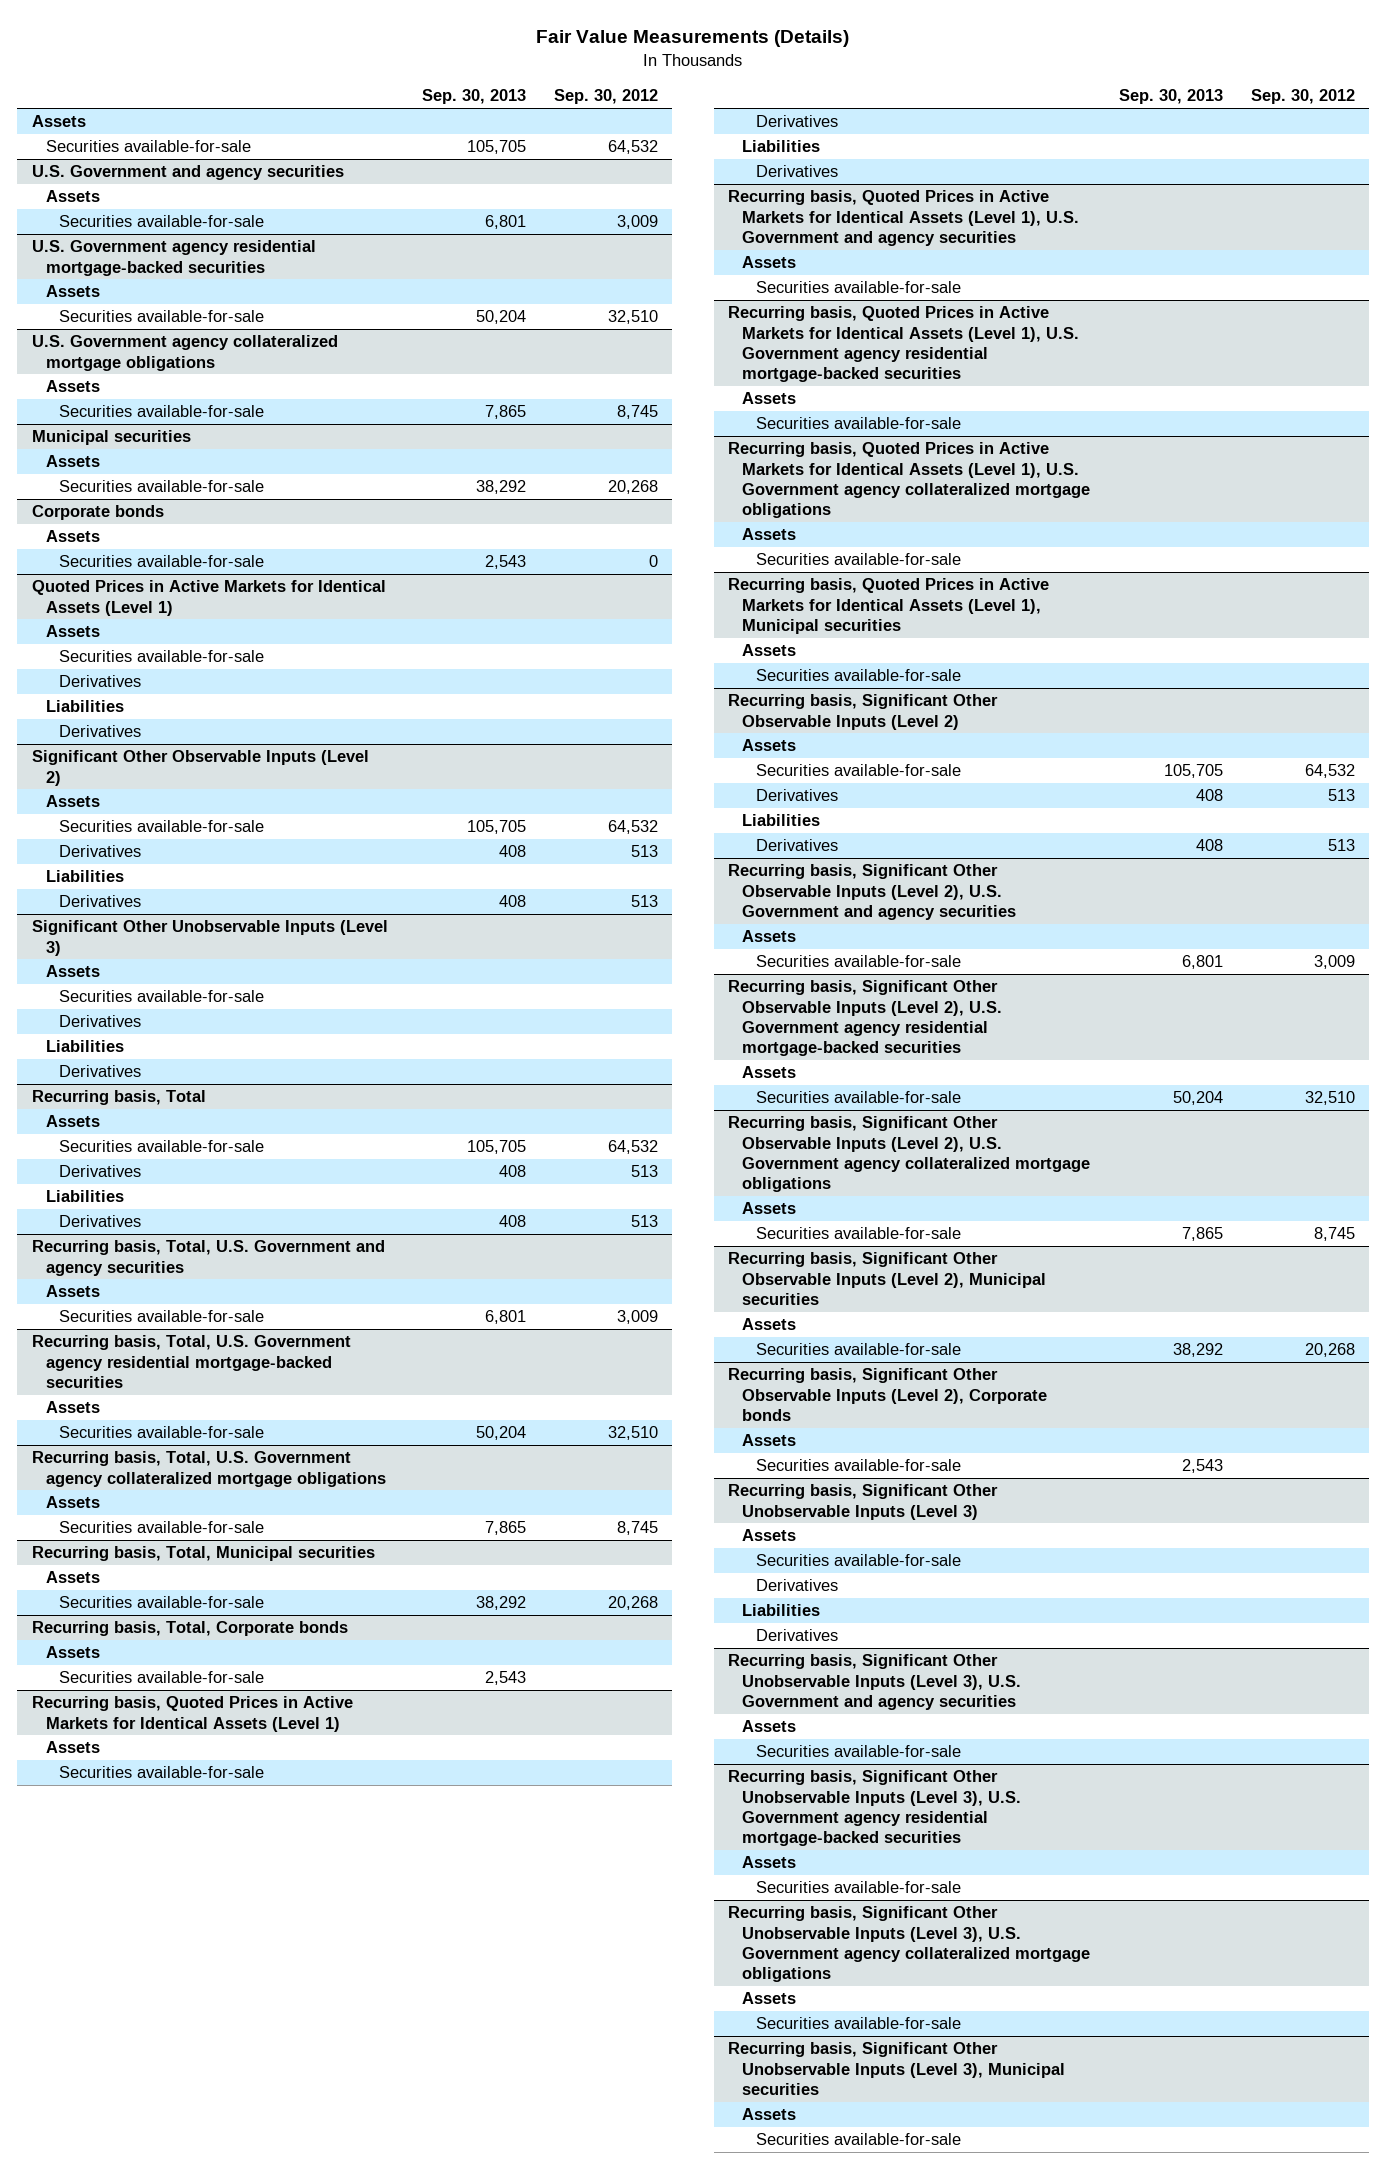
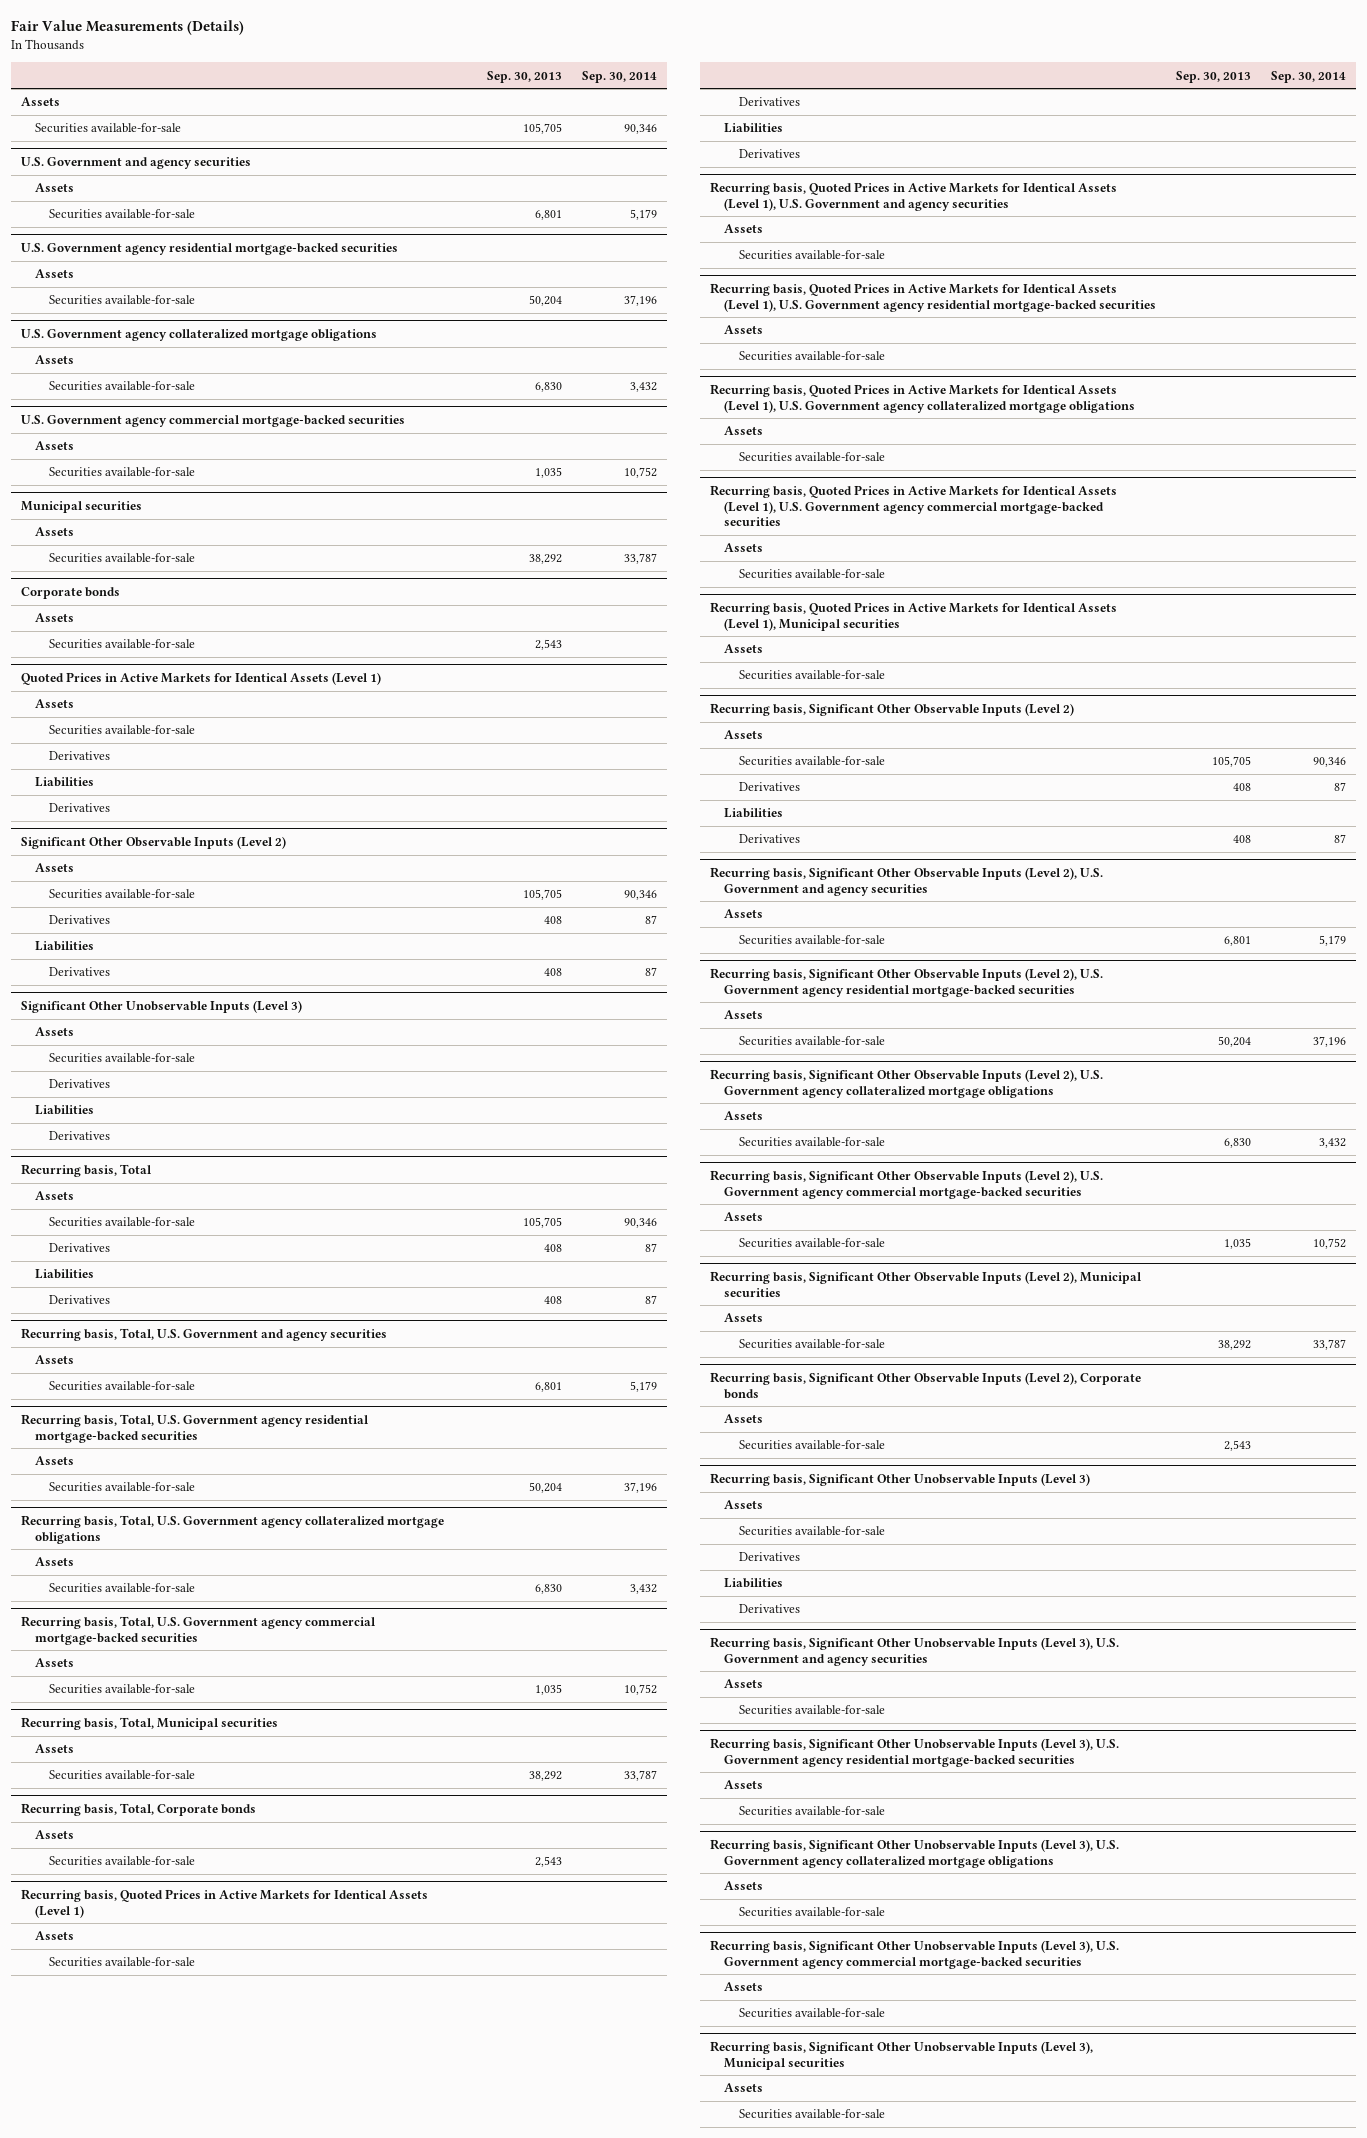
[554,89,659,105] Sep. 30, 2012 -> none
none -> [582,70,658,83] Sep. 30, 2014
[484,405,526,420] 7,865 -> [535,382,563,393] 6,830
none -> [20,415,405,428] U.S. Government agency commercial mortgage-backed securities
none -> [35,441,75,451] Assets
none -> [49,467,196,478] Securities available-for-sale
[484,1521,526,1536] 7,865 -> [535,1584,563,1595] 6,830
none -> [20,1616,376,1645] Recurring basis, Total, U.S. Government agency commercial mortgage-backed securities
none -> [35,1658,75,1668] Assets
none -> [49,1684,196,1695] Securities available-for-sale
none -> [710,485,1118,527] Recurring basis, Quoted Prices in Active Markets for Identical Assets (Level 1), U.S. Government agency commercial mortgage-backed securities
none -> [724,543,764,553] Assets
none -> [738,569,885,580] Securities available-for-sale
[1181,1227,1223,1242] 7,865 -> [1224,1138,1252,1149] 6,830
none -> [710,1170,1104,1199] Recurring basis, Significant Other Observable Inputs (Level 2), U.S. Government agency commercial mortgage-backed securities
none -> [724,1212,764,1222] Assets
none -> [738,1238,885,1249] Securities available-for-sale
none -> [710,1940,1120,1969] Recurring basis, Significant Other Unobservable Inputs (Level 3), U.S. Government agency commercial mortgage-backed securities
none -> [724,1982,764,1992] Assets
none -> [738,2008,885,2019] Securities available-for-sale

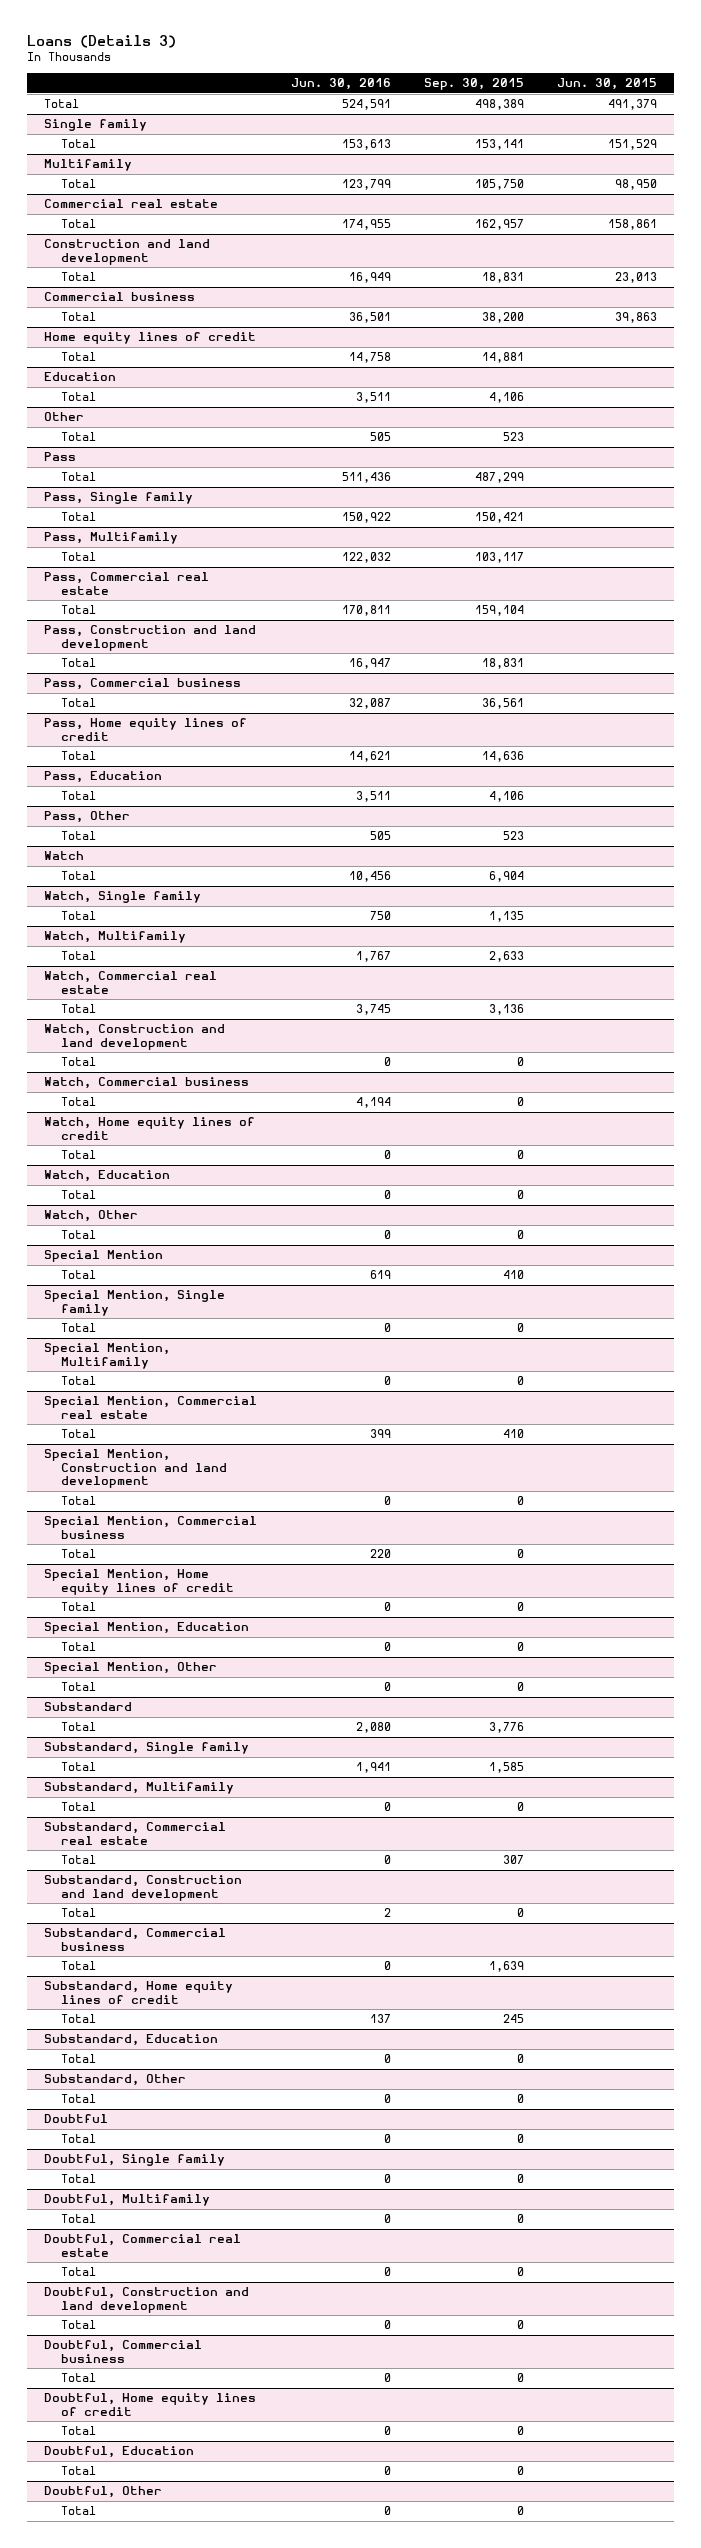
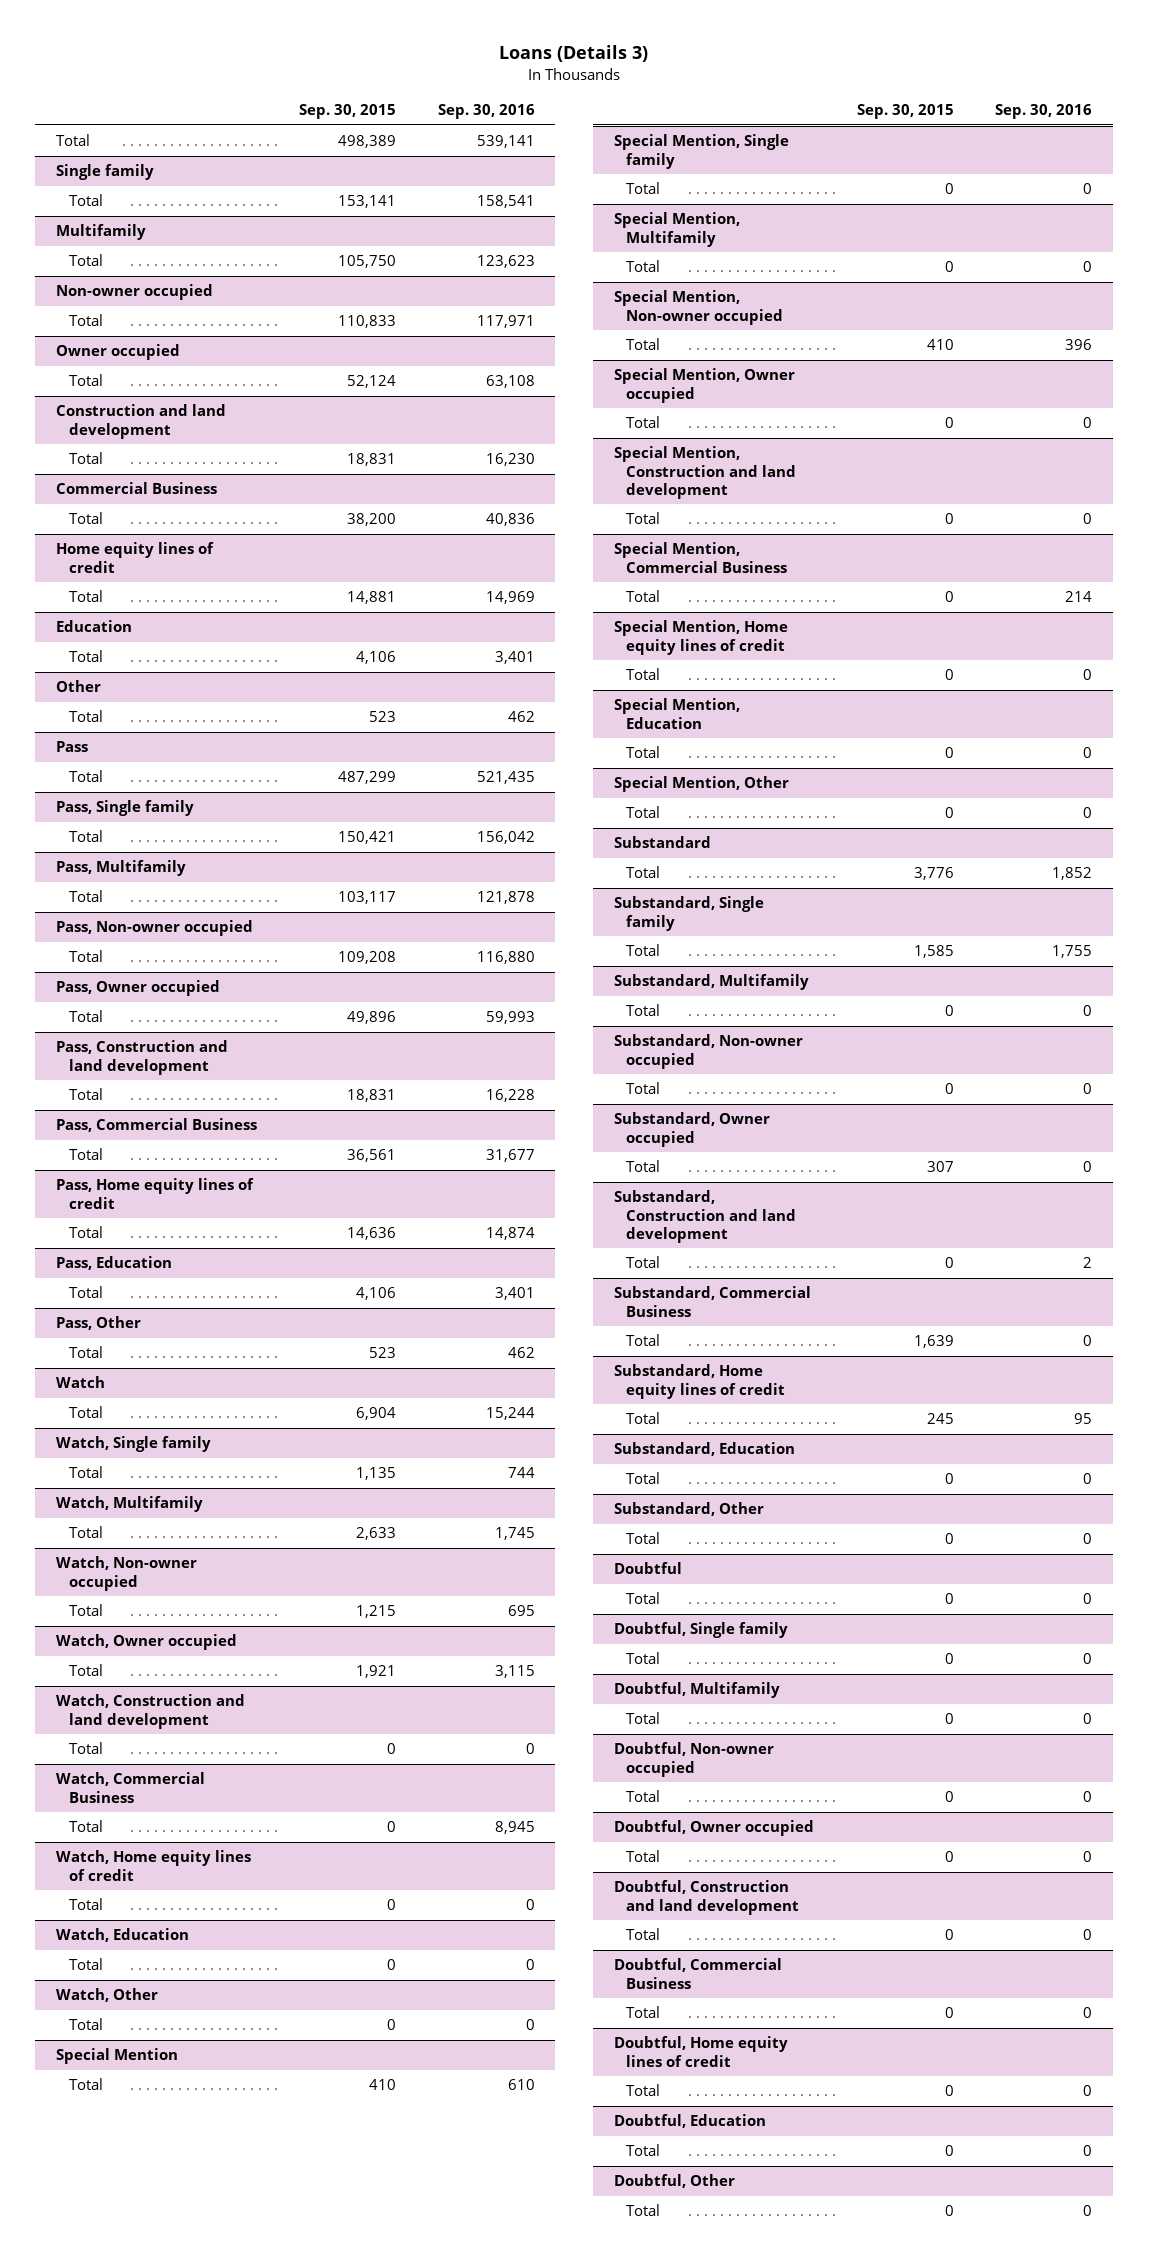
[290,78,391,91] Jun. 30, 2016 -> none
[557,78,658,91] Jun. 30, 2015 -> none
none -> [437,104,535,120] Sep. 30, 2016
[44,199,219,209] Commercial real estate -> none
none -> [56,284,214,301] Non-owner occupied
[474,219,524,231] 162,957 -> [337,315,396,329] 110,833
none -> [56,344,181,361] Owner occupied
none -> [68,374,103,387] Total
[44,292,196,302] Commercial business -> [56,482,218,495] Commercial Business
[44,572,210,595] Pass, Commercial real estate -> none
none -> [56,920,254,937] Pass, Non-owner occupied
[474,605,524,617] 159,104 -> [337,951,396,965] 109,208
none -> [56,980,221,997] Pass, Owner occupied
none -> [68,1010,103,1023] Total
[44,678,242,691] Pass, Commercial business -> [56,1118,258,1133] Pass, Commercial Business
[44,971,218,994] Watch, Commercial real estate -> none
none -> [56,1556,198,1591] Watch, Non-owner occupied
[488,1004,524,1016] 3,136 -> [355,1605,396,1619] 1,215
none -> [56,1634,238,1651] Watch, Owner occupied
none -> [68,1664,103,1677] Total
[44,1077,250,1090] Watch, Commercial business -> [56,1772,206,1803] Watch, Commercial Business
[44,1396,258,1419] Special Mention, Commercial real estate -> none
none -> [614,290,784,325] Special Mention, Non-owner occupied
none -> [614,368,796,403] Special Mention, Owner occupied
none -> [626,416,661,429] Total
[44,1516,258,1539] Special Mention, Commercial business -> [614,542,788,573] Special Mention, Commercial Business
[44,1822,227,1845] Substandard, Commercial real estate -> none
none -> [614,1034,804,1069] Substandard, Non-owner occupied
none -> [626,1082,661,1095] Total
none -> [614,1112,771,1147] Substandard, Owner occupied
[44,1928,227,1951] Substandard, Commercial business -> [614,1286,812,1317] Substandard, Commercial Business
[44,2234,242,2257] Doubtful, Commercial real estate -> none
none -> [614,1742,775,1777] Doubtful, Non-owner occupied
none -> [614,1820,815,1837] Doubtful, Owner occupied
none -> [626,1850,661,1863] Total
[44,2340,203,2363] Doubtful, Commercial business -> [614,1958,783,1989] Doubtful, Commercial Business

